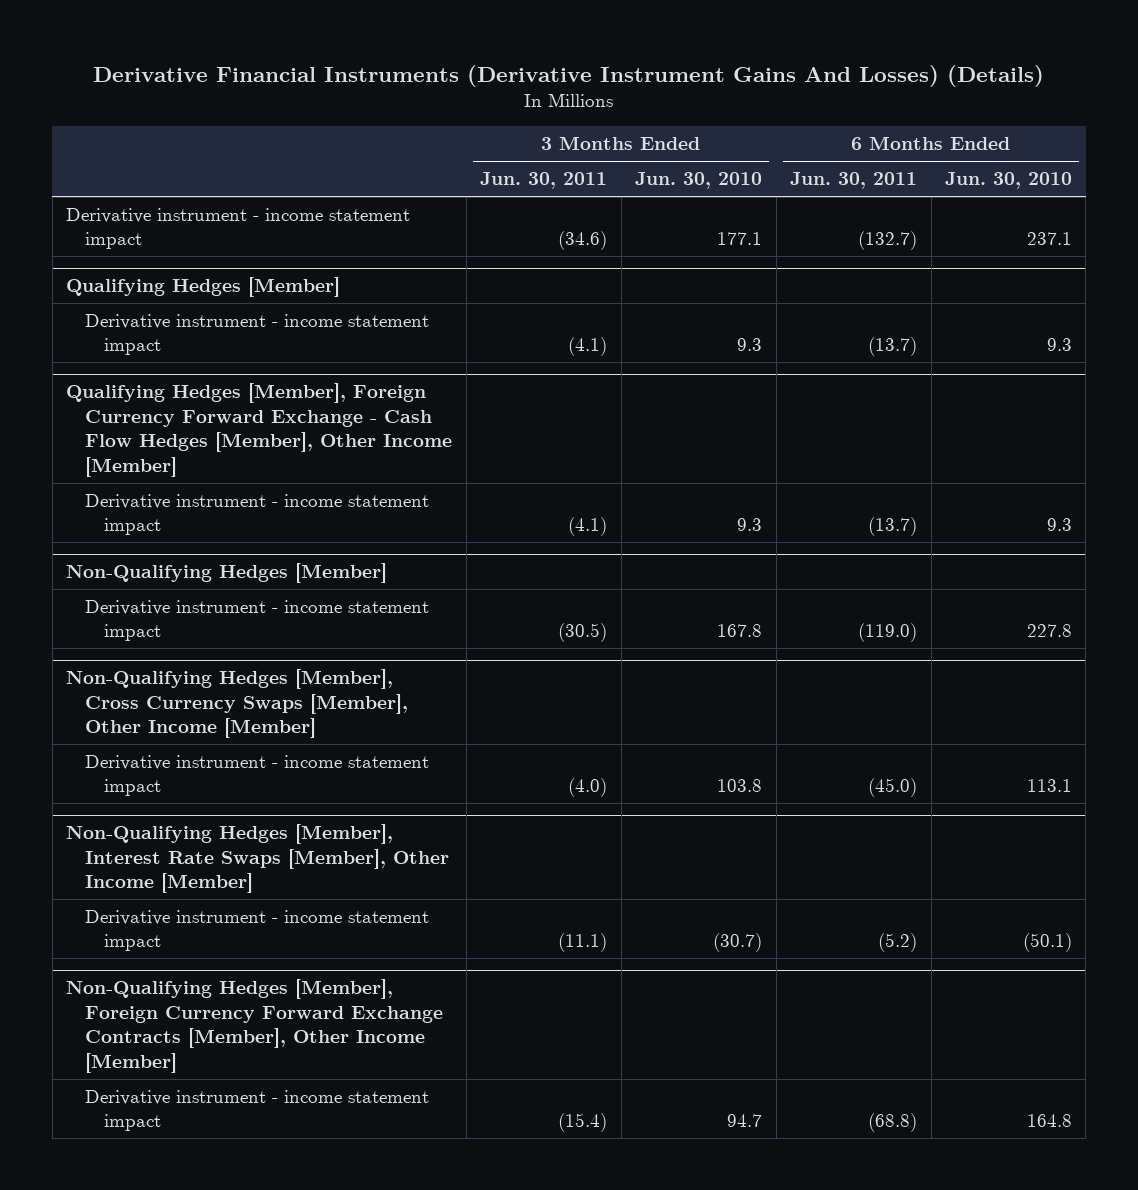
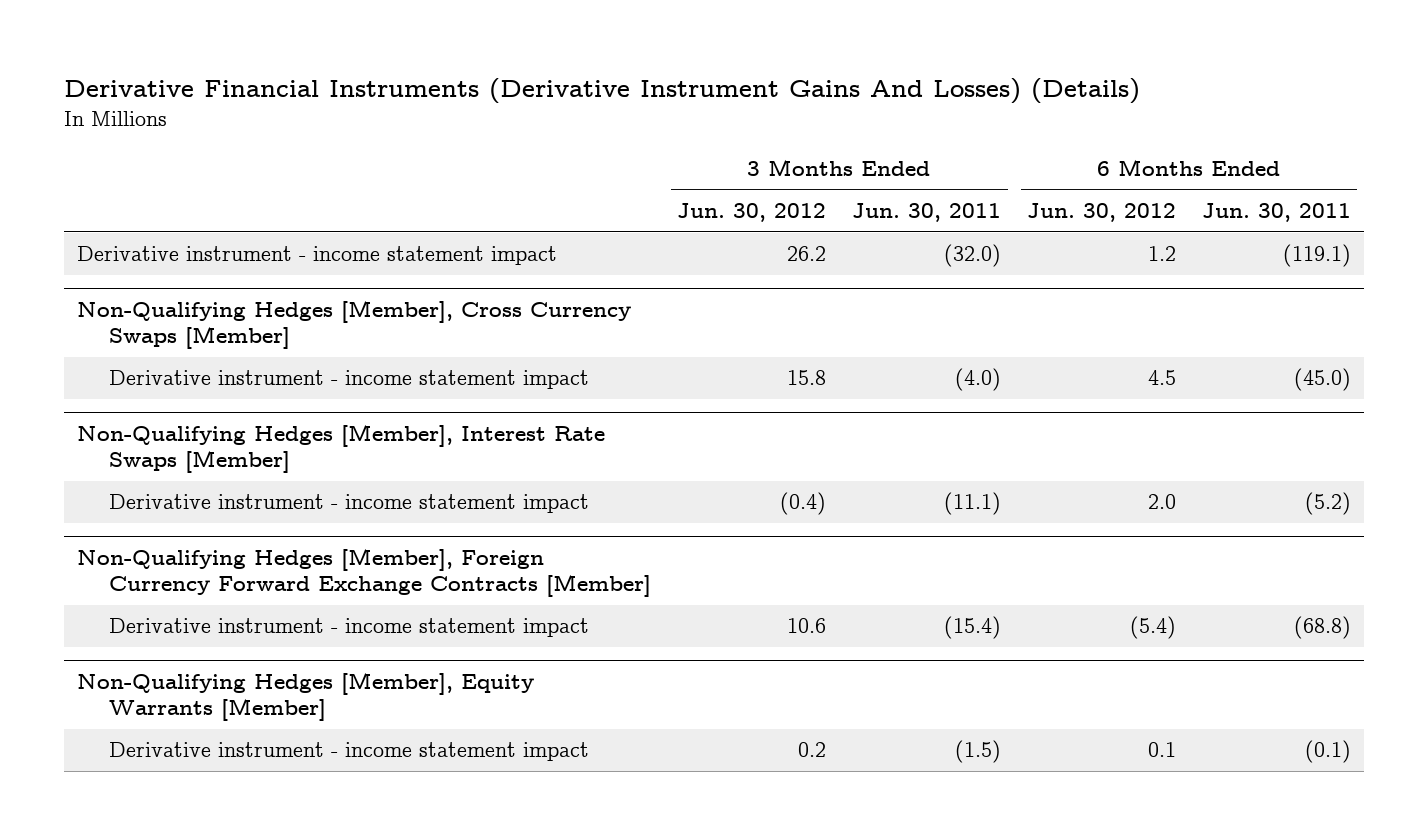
[635,172,763,190] Jun. 30, 2010 -> none
[945,172,1073,190] Jun. 30, 2010 -> none
none -> [677,203,827,223] Jun. 30, 2012
none -> [1026,203,1176,223] Jun. 30, 2012
[66,277,341,298] Qualifying Hedges [Member] -> none
[85,313,430,356] Derivative instrument - income statement impact -> none
[66,383,453,477] Qualifying Hedges [Member], Foreign Currency Forward Exchange - Cash Flow Hedges [Member], Other Income [Member] -> none
[85,493,430,536] Derivative instrument - income statement impact -> none
[66,563,388,584] Non-Qualifying Hedges [Member] -> none
[85,599,430,642] Derivative instrument - income statement impact -> none
[558,231,608,251] (34.6) -> [944,244,1002,268] (32.0)
[858,231,918,251] (132.7) -> [1282,244,1351,268] (119.1)
[66,669,409,739] Non-Qualifying Hedges [Member], Cross Currency Swaps [Member], Other Income [Member] -> [76,299,631,349] Non-Qualifying Hedges [Member], Cross Currency Swaps [Member]
[66,824,450,894] Non-Qualifying Hedges [Member], Interest Rate Swaps [Member], Other Income [Member] -> [76,423,605,473] Non-Qualifying Hedges [Member], Interest Rate Swaps [Member]
[66,979,444,1073] Non-Qualifying Hedges [Member], Foreign Currency Forward Exchange Contracts [Member], Other Income [Member] -> [76,547,652,597] Non-Qualifying Hedges [Member], Foreign Currency Forward Exchange Contracts [Member]
none -> [76,671,534,721] Non-Qualifying Hedges [Member], Equity Warrants [Member]
none -> [109,742,590,762] Derivative instrument - income statement impact

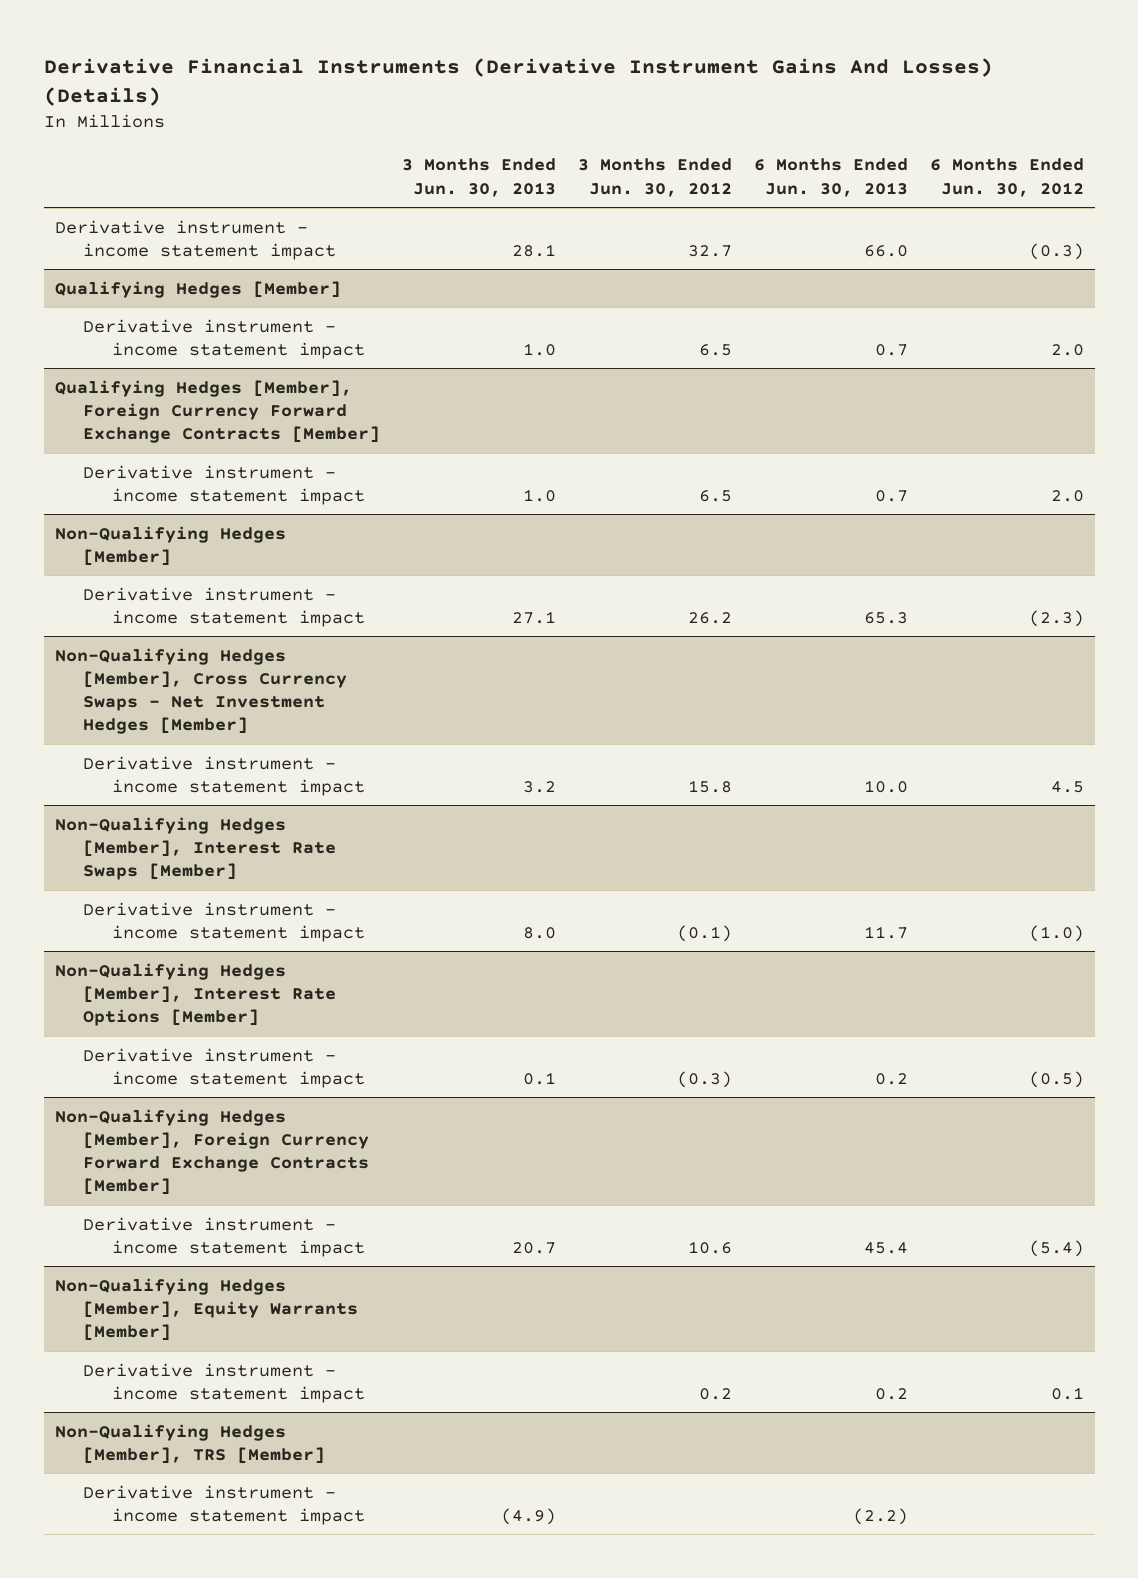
[852,203,1002,223] Jun. 30, 2011 -> none
[1201,203,1351,223] Jun. 30, 2011 -> none
none -> [402,158,557,197] 3 Months Ended Jun. 30, 2013
none -> [753,158,908,197] 6 Months Ended Jun. 30, 2013
[787,246,827,262] 26.2 -> [688,244,733,257] 32.7
[1147,246,1176,262] 1.2 -> [1028,242,1084,260] (0.3)
none -> [54,280,341,298] Qualifying Hedges [Member]
none -> [83,318,366,359] Derivative instrument - income statement impact
none -> [54,379,381,444] Qualifying Hedges [Member], Foreign Currency Forward Exchange Contracts [Member]
none -> [83,464,366,505] Derivative instrument - income statement impact
none -> [54,525,286,566] Non-Qualifying Hedges [Member]
none -> [83,586,366,627] Derivative instrument - income statement impact
[76,299,631,349] Non-Qualifying Hedges [Member], Cross Currency Swaps [Member] -> [54,647,348,735] Non-Qualifying Hedges [Member], Cross Currency Swaps - Net Investment Hedges [Member]
[780,492,827,516] (0.4) -> [677,924,733,942] (0.1)
[1147,494,1176,510] 2.0 -> [1028,924,1084,942] (1.0)
none -> [54,962,337,1027] Non-Qualifying Hedges [Member], Interest Rate Options [Member]
none -> [83,1047,366,1088] Derivative instrument - income statement impact
none -> [54,1423,326,1464] Non-Qualifying Hedges [Member], TRS [Member]
none -> [83,1484,366,1525] Derivative instrument - income statement impact

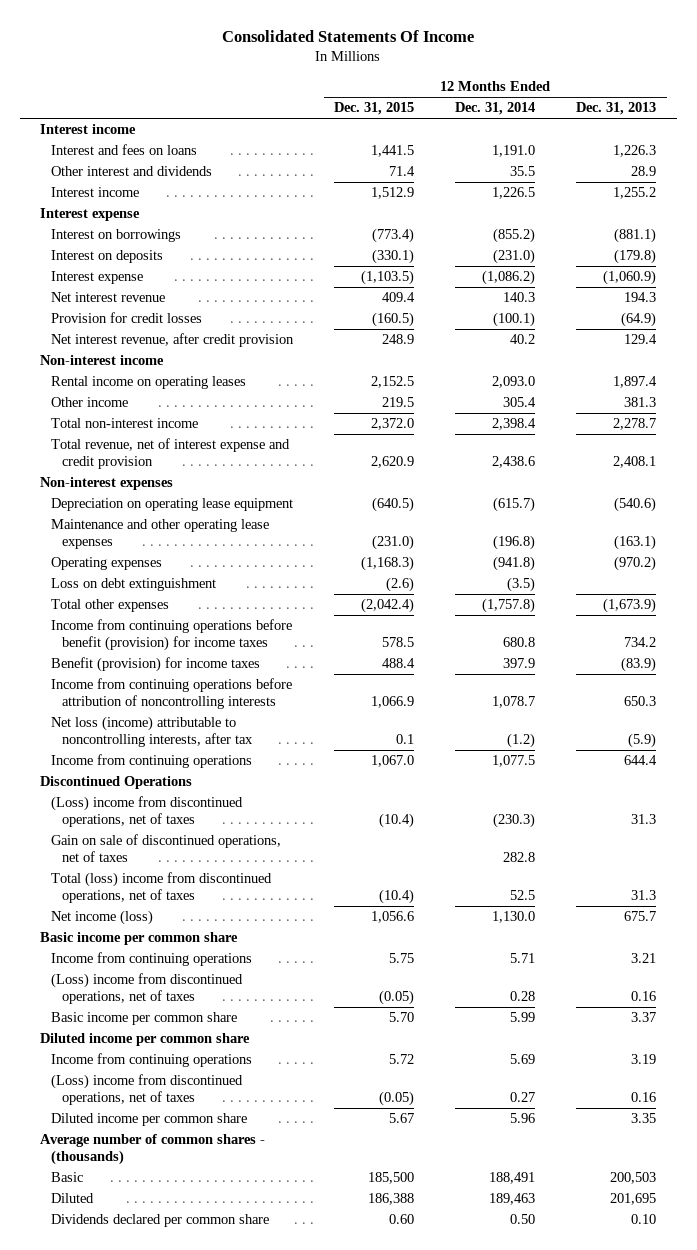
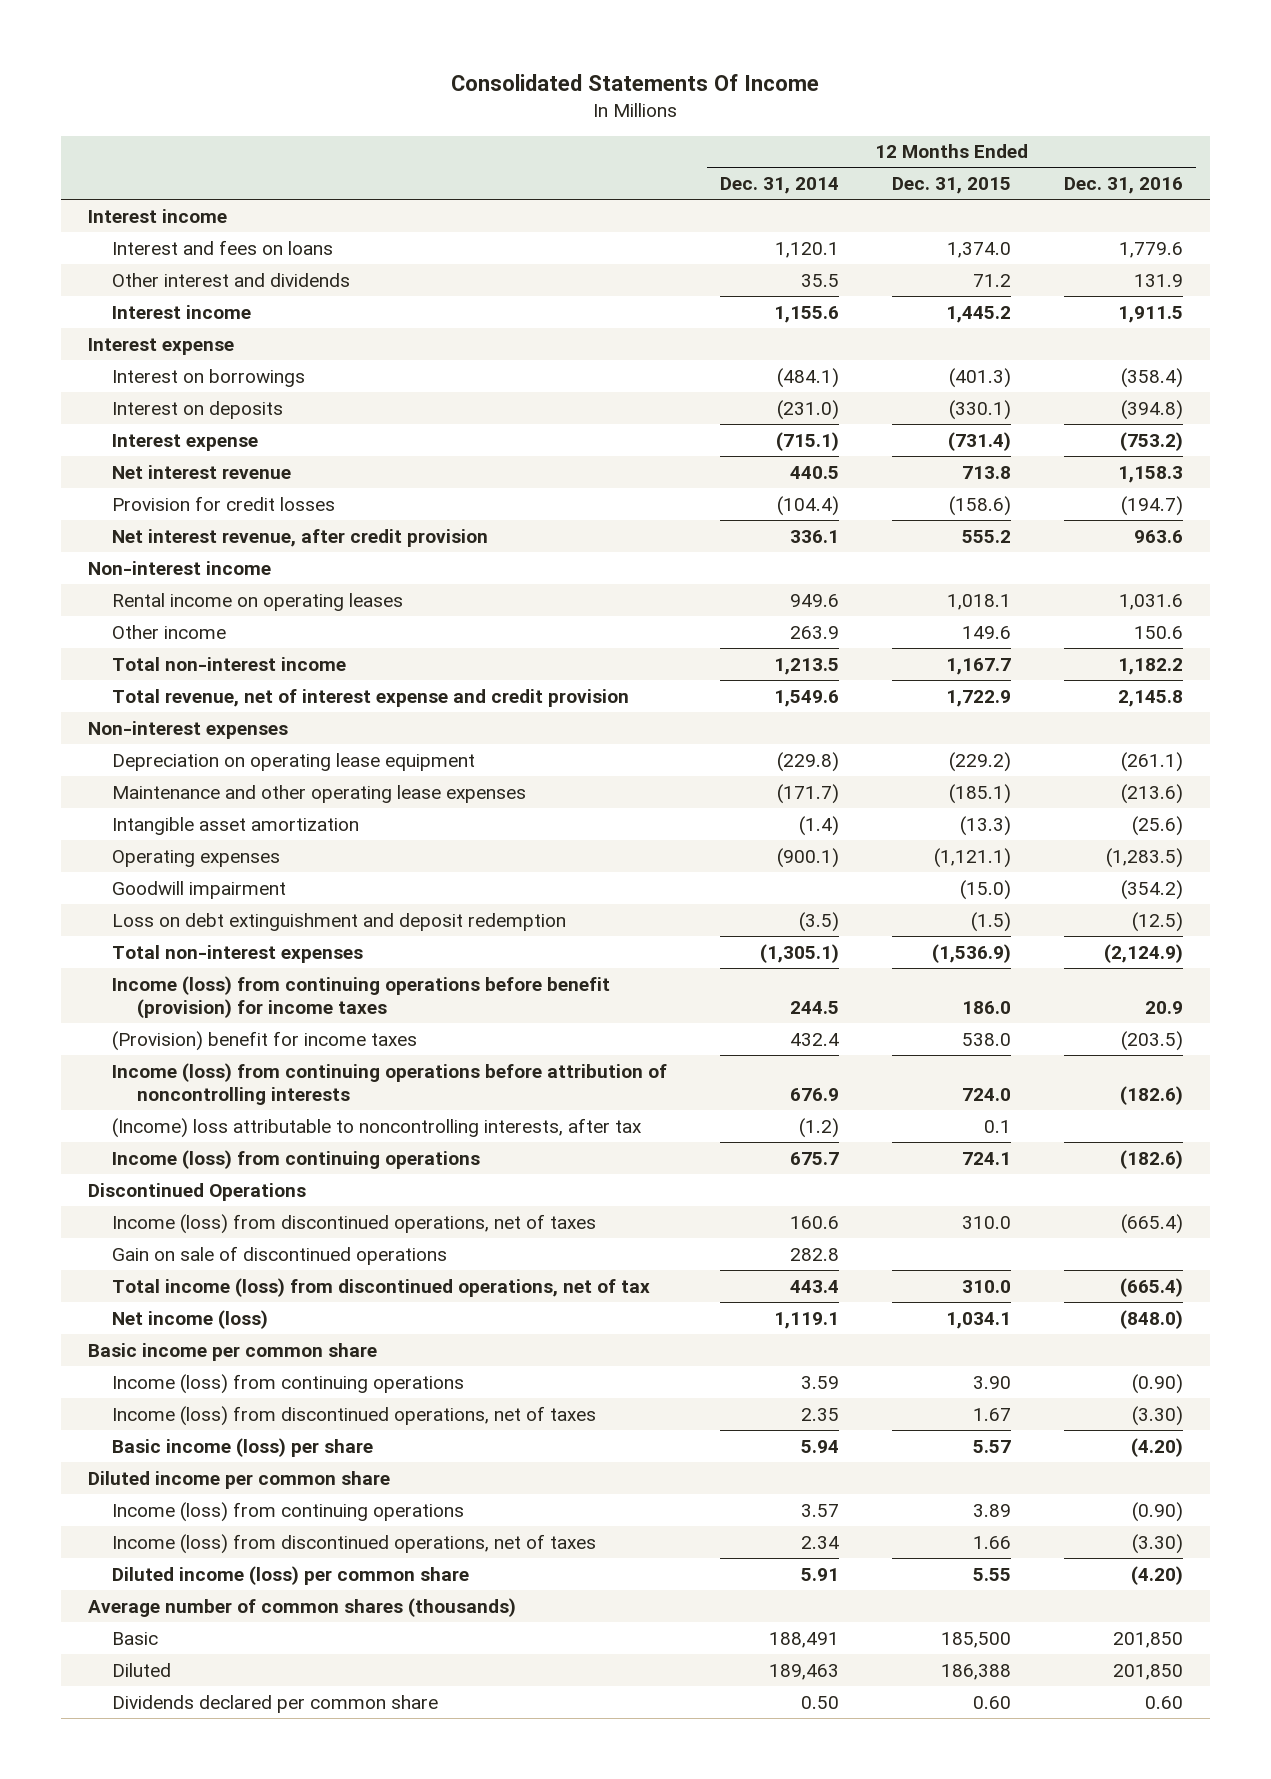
[576,102,657,116] Dec. 31, 2013 -> none
none -> [1064,177,1184,195] Dec. 31, 2016
[371,145,415,158] 1,441.5 -> [947,241,1012,258] 1,374.0
[492,145,536,158] 1,191.0 -> [775,241,840,258] 1,120.1
[389,166,416,177] 71.4 -> [973,273,1012,287] 71.2
[371,187,415,200] 1,512.9 -> [946,305,1012,323] 1,445.2
[492,187,536,200] 1,226.5 -> [774,305,840,323] 1,155.6
[372,228,415,244] (773.4) -> [949,367,1012,388] (401.3)
[493,228,536,244] (855.2) -> [777,367,840,388] (484.1)
[361,270,415,286] (1,103.5) -> [948,431,1012,451] (731.4)
[482,270,536,286] (1,086.2) -> [776,431,840,451] (715.1)
[382,292,416,303] 409.4 -> [962,465,1012,479] 713.8
[503,292,536,303] 140.3 -> [790,465,840,479] 440.5
[372,312,415,328] (160.5) -> [949,495,1012,516] (158.6)
[493,312,536,328] (100.1) -> [777,495,840,516] (104.4)
[382,334,415,345] 248.9 -> [962,529,1012,543] 555.2
[510,334,536,345] 40.2 -> [790,529,840,543] 336.1
[371,376,415,389] 2,152.5 -> [947,593,1012,610] 1,018.1
[492,376,536,389] 2,093.0 -> [790,593,840,607] 949.6
[382,397,415,408] 219.5 -> [962,625,1012,639] 149.6
[503,397,537,408] 305.4 -> [790,625,840,639] 263.9
[371,418,415,431] 2,372.0 -> [946,657,1012,675] 1,167.7
[492,418,537,431] 2,398.4 -> [774,657,840,675] 1,213.5
[371,456,415,469] 2,620.9 -> [946,689,1012,707] 1,722.9
[492,456,536,469] 2,438.6 -> [774,689,840,707] 1,549.6
[372,497,415,513] (640.5) -> [949,751,1012,772] (229.2)
[493,497,536,513] (615.7) -> [777,751,840,772] (229.8)
[372,535,415,551] (231.0) -> [949,783,1012,804] (185.1)
[493,535,536,551] (196.8) -> [777,783,840,804] (171.7)
none -> [112,816,360,835] Intangible asset amortization
[361,556,415,572] (1,168.3) -> [934,847,1012,868] (1,121.1)
[493,556,536,572] (941.8) -> [777,847,840,868] (900.1)
none -> [112,880,287,899] Goodwill impairment
[51,578,217,592] Loss on debt extinguishment -> [112,912,567,931] Loss on debt extinguishment and deposit redemption
[386,577,415,593] (2.6) -> [971,911,1012,932] (1.5)
[51,599,170,613] Total other expenses -> [112,944,364,963] Total non-interest expenses
[361,598,415,614] (2,042.4) -> [932,943,1012,963] (1,536.9)
[482,598,536,614] (1,757.8) -> [760,943,840,963] (1,305.1)
[51,619,293,652] Income from continuing operations before benefit (provision) for income taxes -> [112,975,611,1018] Income (loss) from continuing operations before benefit (provision) for income taxes
[382,637,415,648] 578.5 -> [962,1000,1012,1014] 186.0
[503,637,536,648] 680.8 -> [790,1000,840,1014] 244.5
[51,657,261,673] Benefit (provision) for income taxes -> [112,1030,418,1051] (Provision) benefit for income taxes
[382,658,416,669] 488.4 -> [962,1032,1012,1046] 538.0
[503,658,536,669] 397.9 -> [790,1032,840,1046] 432.4
[51,678,293,710] Income from continuing operations before attribution of noncontrolling interests -> [112,1062,668,1105] Income (loss) from continuing operations before attribution of noncontrolling interests
[371,696,415,709] 1,066.9 -> [962,1087,1012,1101] 724.0
[492,696,536,709] 1,078.7 -> [790,1087,840,1101] 676.9
[51,716,253,748] Net loss (income) attributable to noncontrolling interests, after tax -> [112,1117,643,1138] (Income) loss attributable to noncontrolling interests, after tax
[51,754,253,769] Income from continuing operations -> [112,1149,481,1169] Income (loss) from continuing operations
[371,755,415,768] 1,067.0 -> [962,1151,1012,1165] 724.1
[492,755,536,768] 1,077.5 -> [790,1151,840,1165] 675.7
[51,796,244,828] (Loss) income from discontinued operations, net of taxes -> [112,1213,597,1234] Income (loss) from discontinued operations, net of taxes
[379,813,415,829] (10.4) -> [962,1215,1012,1229] 310.0
[493,813,536,829] (230.3) -> [790,1215,840,1229] 160.6
[51,834,282,863] Gain on sale of discontinued operations, net of taxes -> [112,1245,448,1265] Gain on sale of discontinued operations
[51,872,273,904] Total (loss) income from discontinued operations, net of taxes -> [112,1277,651,1297] Total income (loss) from discontinued operations, net of tax
[379,889,415,905] (10.4) -> [962,1279,1012,1293] 310.0
[510,890,536,901] 52.5 -> [790,1279,840,1293] 443.4
[371,911,415,924] 1,056.6 -> [946,1311,1012,1329] 1,034.1
[492,911,536,924] 1,130.0 -> [774,1311,840,1329] 1,119.1
[51,952,253,967] Income from continuing operations -> [112,1373,465,1394] Income (loss) from continuing operations
[389,953,415,964] 5.75 -> [973,1375,1012,1389] 3.90
[510,953,536,964] 5.71 -> [801,1375,840,1389] 3.59
[51,973,244,1005] (Loss) income from discontinued operations, net of taxes -> [112,1405,597,1426] Income (loss) from discontinued operations, net of taxes
[379,990,415,1006] (0.05) -> [973,1407,1012,1421] 1.67
[510,991,536,1002] 0.28 -> [801,1407,840,1421] 2.35
[51,1012,238,1026] Basic income per common share -> [112,1437,374,1457] Basic income (loss) per share
[389,1012,415,1023] 5.70 -> [973,1439,1012,1453] 5.57
[510,1012,536,1023] 5.99 -> [801,1439,840,1453] 5.94
[51,1053,253,1068] Income from continuing operations -> [112,1501,465,1522] Income (loss) from continuing operations
[389,1054,415,1065] 5.72 -> [973,1503,1012,1517] 3.89
[510,1054,536,1065] 5.69 -> [801,1503,840,1517] 3.57
[51,1074,244,1106] (Loss) income from discontinued operations, net of taxes -> [112,1533,597,1554] Income (loss) from discontinued operations, net of taxes
[379,1091,415,1107] (0.05) -> [973,1535,1012,1549] 1.66
[510,1092,536,1103] 0.27 -> [801,1535,840,1549] 2.34
[51,1113,248,1127] Diluted income per common share -> [112,1565,470,1585] Diluted income (loss) per common share
[389,1113,415,1124] 5.67 -> [973,1567,1012,1581] 5.55
[510,1113,536,1124] 5.96 -> [801,1567,840,1581] 5.91
[40,1134,266,1166] Average number of common shares - (thousands) -> [87,1597,516,1617] Average number of common shares (thousands)

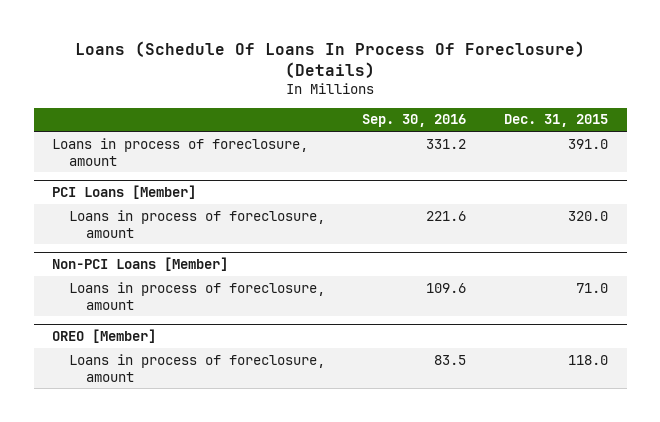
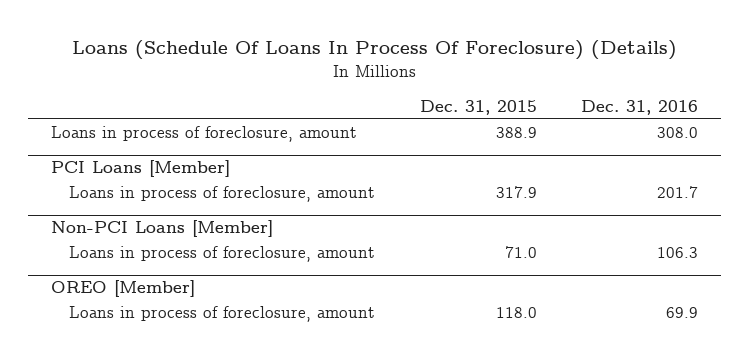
[362,114,467,128] Sep. 30, 2016 -> none
none -> [581,99,699,115] Dec. 31, 2016
[567,138,608,149] 391.0 -> [495,127,537,139] 388.9
[567,210,608,221] 320.0 -> [495,186,537,199] 317.9

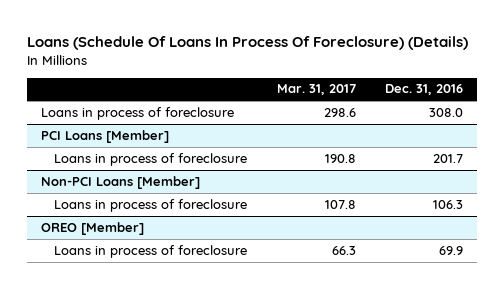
[419,99,537,115] Dec. 31, 2015 -> none
none -> [276,84,356,96] Mar. 31, 2017
[50,126,357,143] Loans in process of foreclosure, amount -> [41,106,235,120] Loans in process of foreclosure
[69,186,376,203] Loans in process of foreclosure, amount -> [54,152,248,166] Loans in process of foreclosure
[69,246,376,263] Loans in process of foreclosure, amount -> [54,198,248,212] Loans in process of foreclosure
[69,306,376,323] Loans in process of foreclosure, amount -> [54,244,248,258] Loans in process of foreclosure

